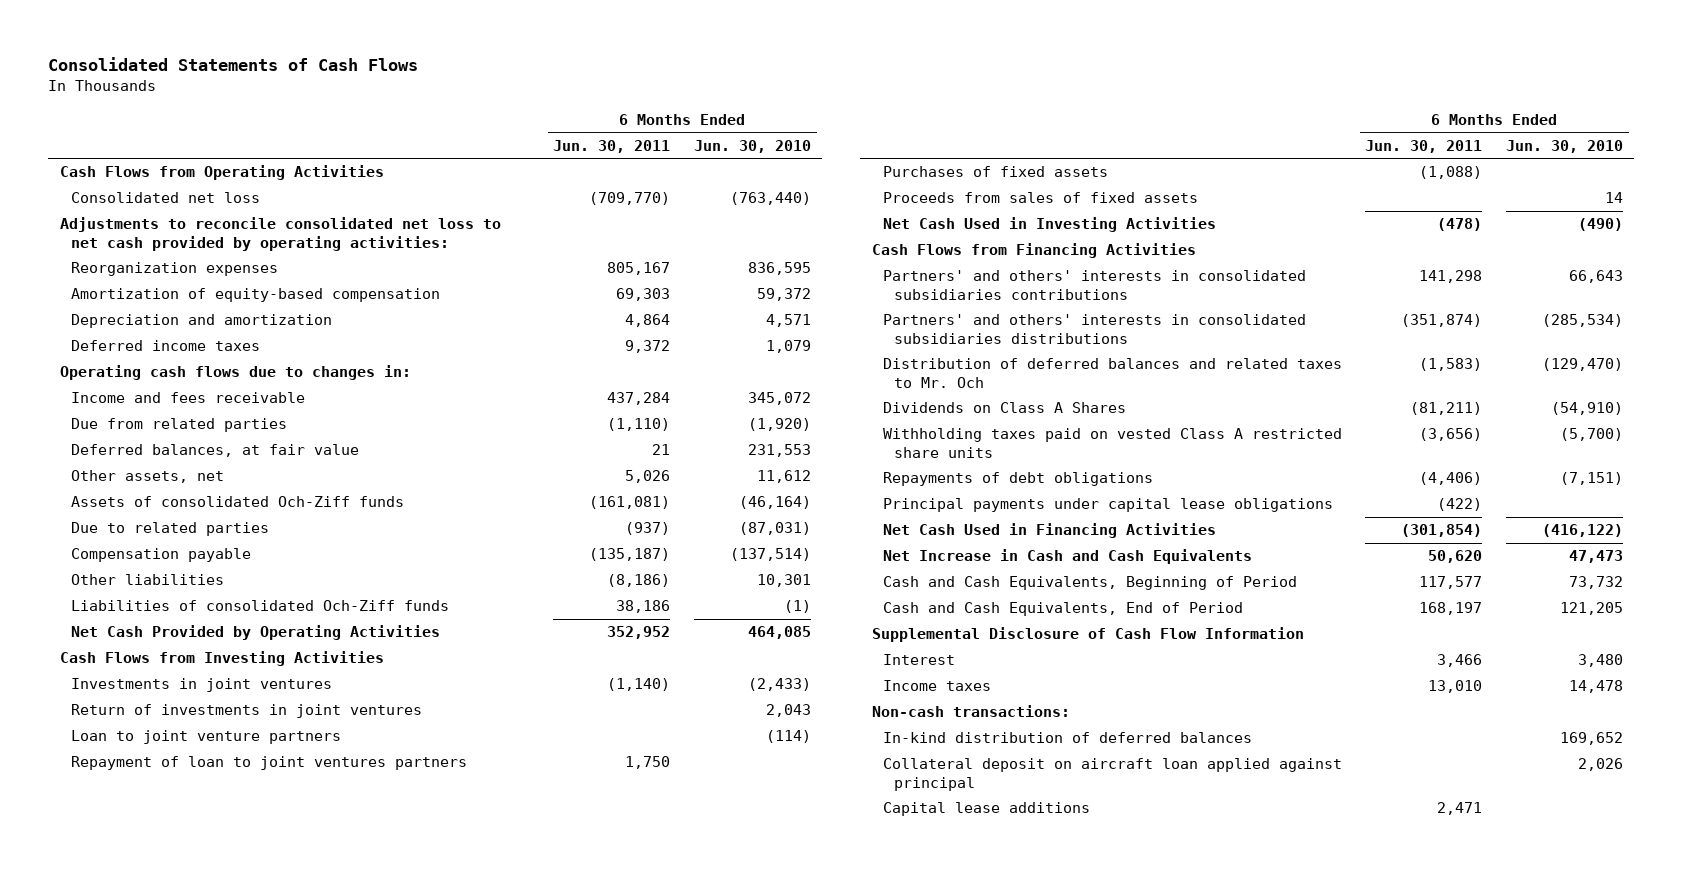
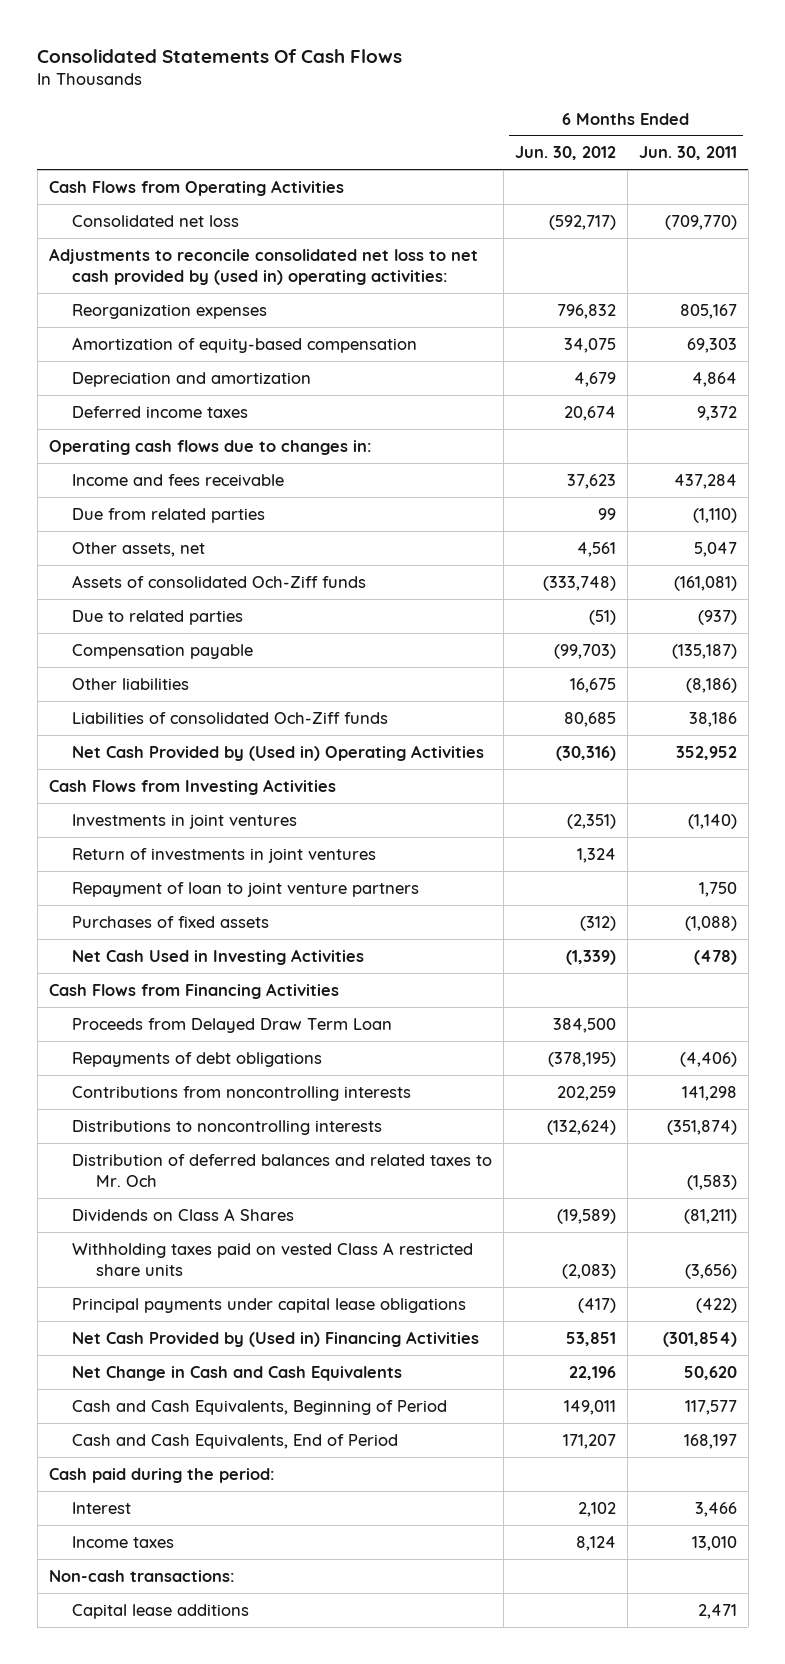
[47,57,418,72] Consolidated Statements of Cash Flows -> [37,48,403,63] Consolidated Statements Of Cash Flows
[693,139,811,153] Jun. 30, 2010 -> none
none -> [514,146,616,161] Jun. 30, 2012
[59,217,501,251] Adjustments to reconcile consolidated net loss to net cash provided by operating activities: -> [48,247,478,285] Adjustments to reconcile consolidated net loss to net cash provided by (used in) operating activities:
[71,444,360,458] Deferred balances, at fair value -> none
[625,470,671,484] 5,026 -> [693,541,737,557] 5,047
[71,625,441,641] Net Cash Provided by Operating Activities -> [72,744,485,761] Net Cash Provided by (Used in) Operating Activities
[71,730,342,745] Loan to joint venture partners -> none
[71,756,468,771] Repayment of loan to joint ventures partners -> [72,881,420,897] Repayment of loan to joint venture partners
[883,192,1199,204] Proceeds from sales of fixed assets -> none
none -> [72,1017,393,1033] Proceeds from Delayed Draw Term Loan
[883,472,1154,487] Repayments of debt obligations -> [72,1051,323,1067] Repayments of debt obligations
[883,270,1307,300] Partners' and others' interests in consolidated subsidiaries contributions -> [72,1085,412,1101] Contributions from noncontrolling interests
[883,314,1307,344] Partners' and others' interests in consolidated subsidiaries distributions -> [72,1119,383,1135] Distributions to noncontrolling interests
[883,523,1217,539] Net Cash Used in Financing Activities -> [72,1330,480,1347] Net Cash Provided by (Used in) Financing Activities
[883,549,1253,565] Net Increase in Cash and Cash Equivalents -> [72,1365,403,1381] Net Change in Cash and Cash Equivalents
[871,627,1304,643] Supplemental Disclosure of Cash Flow Information -> [48,1467,275,1483] Cash paid during the period:
[883,732,1253,744] In-kind distribution of deferred balances -> none
[883,758,1343,791] Collateral deposit on aircraft loan applied against principal -> none

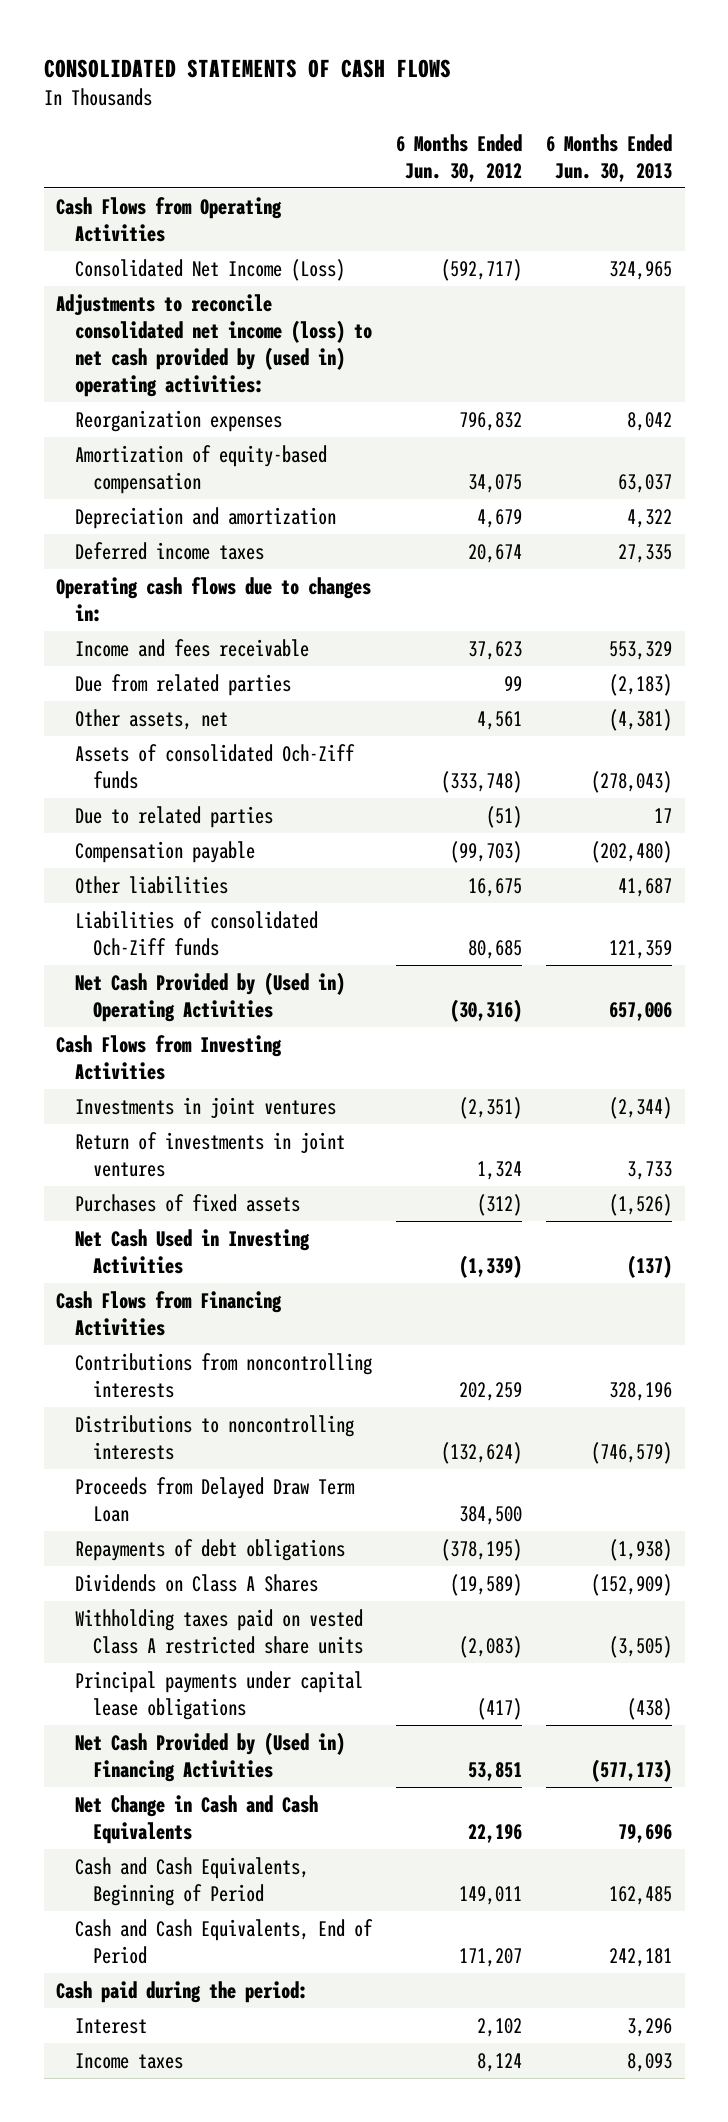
[37,48,403,63] Consolidated Statements Of Cash Flows -> [43,58,451,78] CONSOLIDATED STATEMENTS OF CASH FLOWS
[638,146,737,161] Jun. 30, 2011 -> none
none -> [546,133,673,183] 6 Months Ended Jun. 30, 2013
[72,214,240,227] Consolidated net loss -> [74,258,345,281] Consolidated Net Income (Loss)
[48,247,478,285] Adjustments to reconcile consolidated net loss to net cash provided by (used in) operating activities: -> [55,293,372,397] Adjustments to reconcile consolidated net income (loss) to net cash provided by (used in) operating activities:
[72,881,420,897] Repayment of loan to joint venture partners -> none
[72,1153,493,1187] Distribution of deferred balances and related taxes to Mr. Och -> none
[72,1017,393,1033] Proceeds from Delayed Draw Term Loan -> [74,1476,355,1522] Proceeds from Delayed Draw Term Loan
[72,1051,323,1067] Repayments of debt obligations -> [74,1538,345,1561] Repayments of debt obligations
[48,1569,235,1582] Non-cash transactions: -> none
[72,1603,250,1619] Capital lease additions -> none

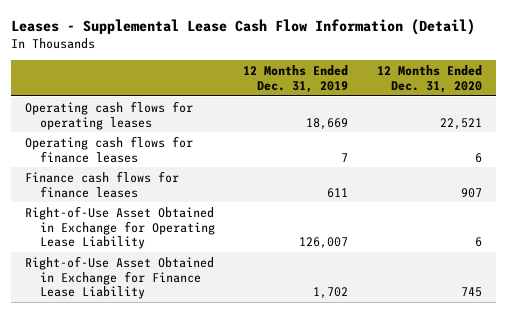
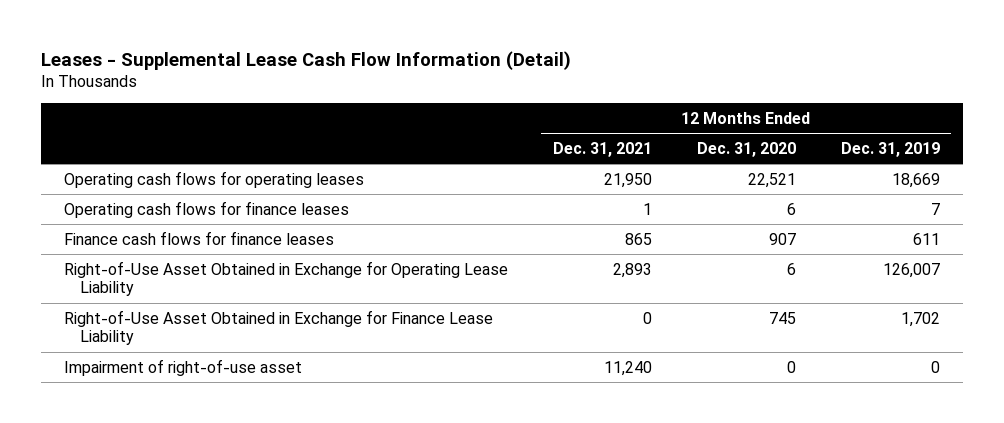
none -> [552,142,652,158] Dec. 31, 2021
none -> [63,358,302,376] Impairment of right-of-use asset

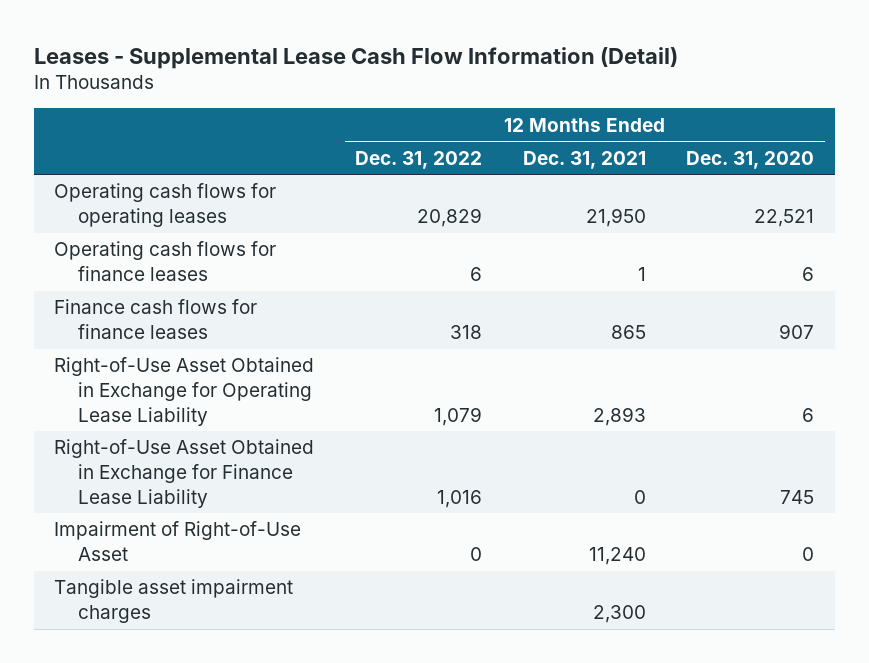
[840,142,940,158] Dec. 31, 2019 -> none
none -> [354,150,482,169] Dec. 31, 2022
[63,358,302,376] Impairment of right-of-use asset -> [54,521,302,562] Impairment of Right-of-Use Asset
none -> [54,579,294,624] Tangible asset impairment charges

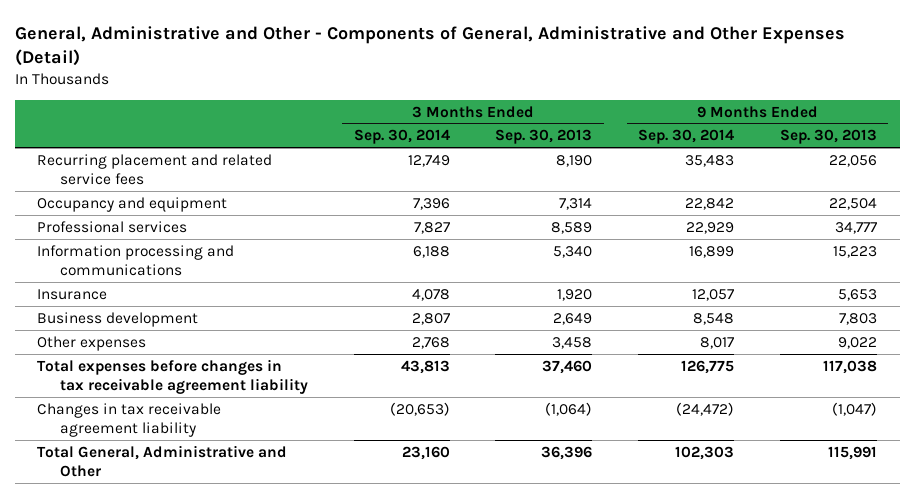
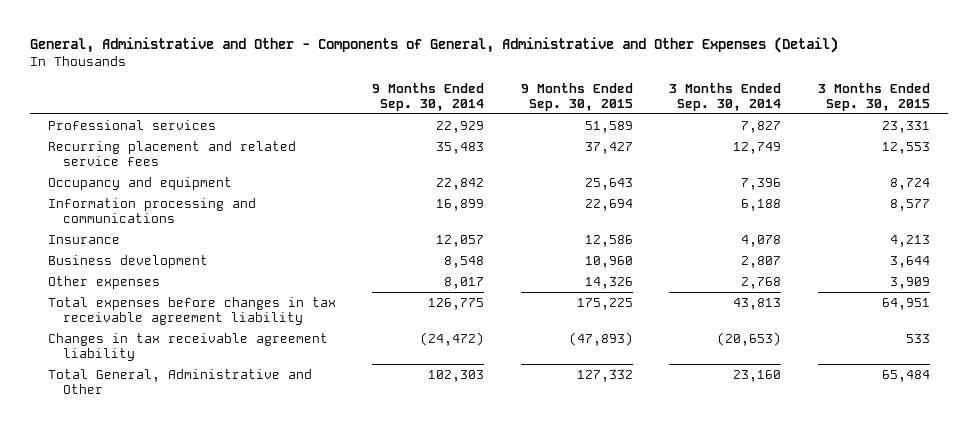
[495,129,593,145] Sep. 30, 2013 -> none
[779,129,877,145] Sep. 30, 2013 -> none
none -> [520,82,633,111] 9 Months Ended Sep. 30, 2015
none -> [817,82,930,111] 3 Months Ended Sep. 30, 2015
[37,220,188,233] Professional services -> [47,119,216,130] Professional services

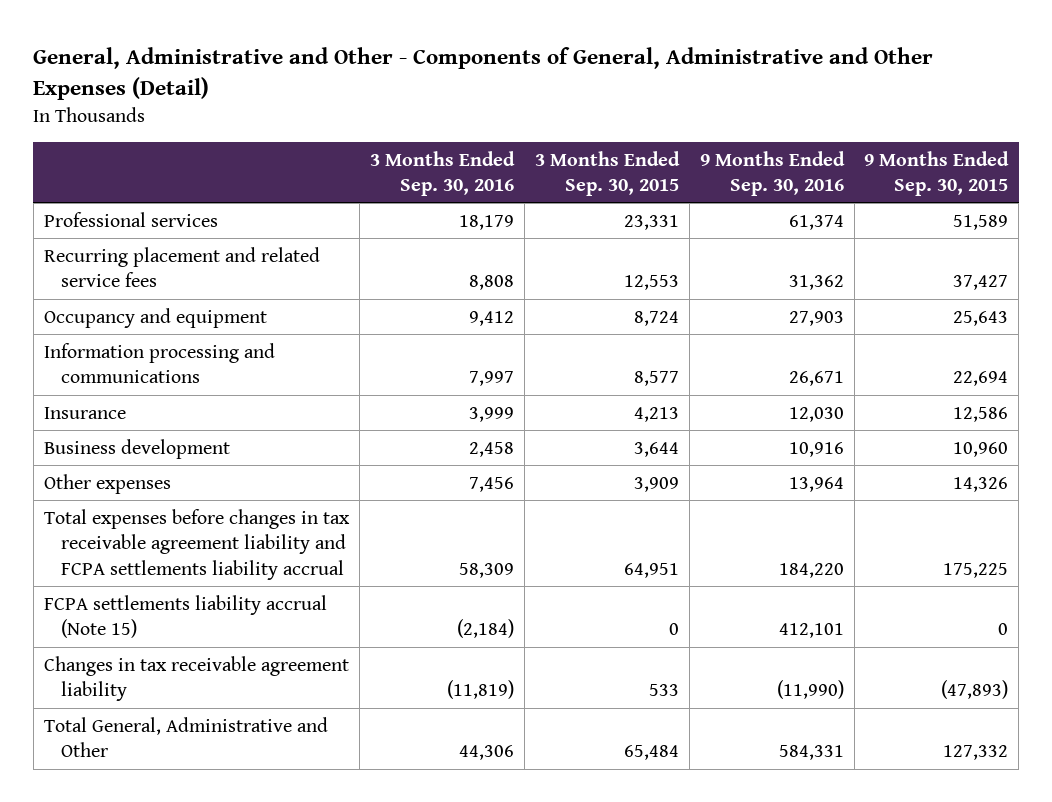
[372,82,485,111] 9 Months Ended Sep. 30, 2014 -> none
[669,82,782,111] 3 Months Ended Sep. 30, 2014 -> none
none -> [369,150,515,197] 3 Months Ended Sep. 30, 2016
none -> [699,150,845,197] 9 Months Ended Sep. 30, 2016
[47,296,336,325] Total expenses before changes in tax receivable agreement liability -> [43,508,350,580] Total expenses before changes in tax receivable agreement liability and FCPA settlements liability accrual
none -> [43,594,327,639] FCPA settlements liability accrual (Note 15)

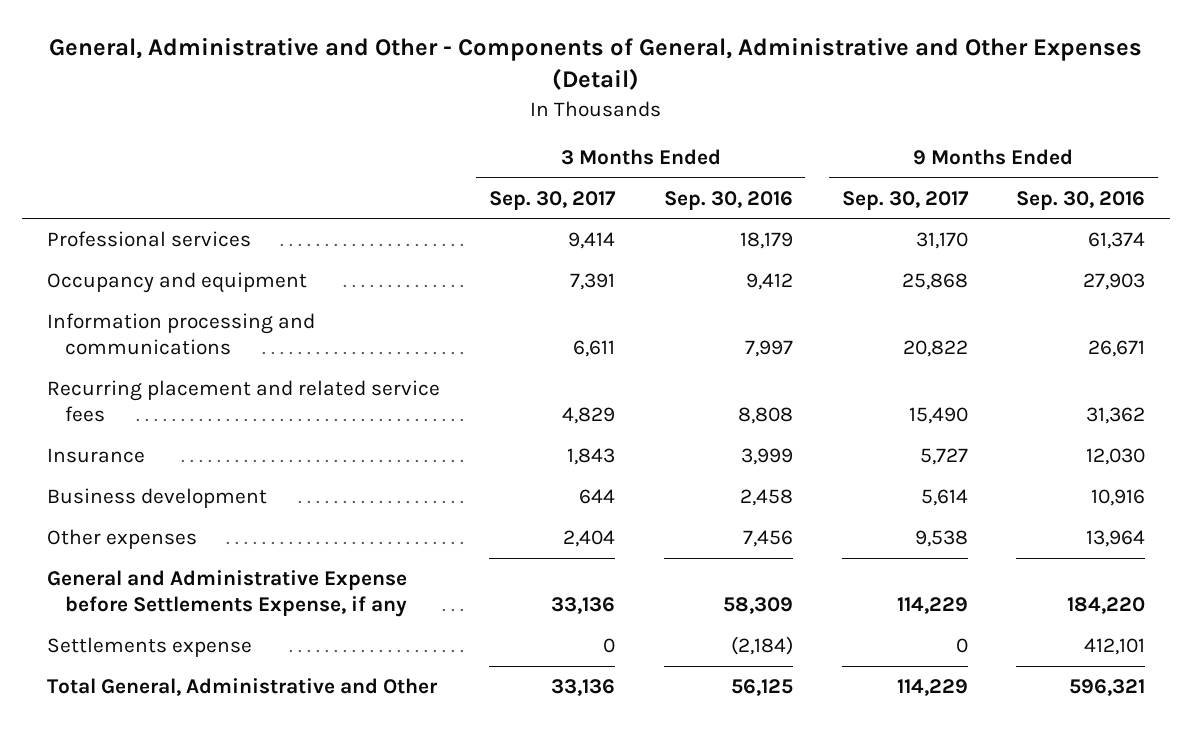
[534,150,680,197] 3 Months Ended Sep. 30, 2015 -> none
[864,150,1010,197] 9 Months Ended Sep. 30, 2015 -> none
none -> [488,190,616,210] Sep. 30, 2017
none -> [841,190,969,210] Sep. 30, 2017
[43,246,320,288] Recurring placement and related service fees -> [46,380,440,423] Recurring placement and related service fees
[43,655,349,702] Changes in tax receivable agreement liability -> none
[43,508,350,580] Total expenses before changes in tax receivable agreement liability and FCPA settlements liability accrual -> [46,570,407,618] General and Administrative Expense before Settlements Expense, if any
[43,594,327,639] FCPA settlements liability accrual (Note 15) -> [46,637,252,658] Settlements expense
[458,745,514,761] 44,306 -> [730,679,793,697] 56,125
[778,745,844,761] 584,331 -> [1069,679,1146,697] 596,321

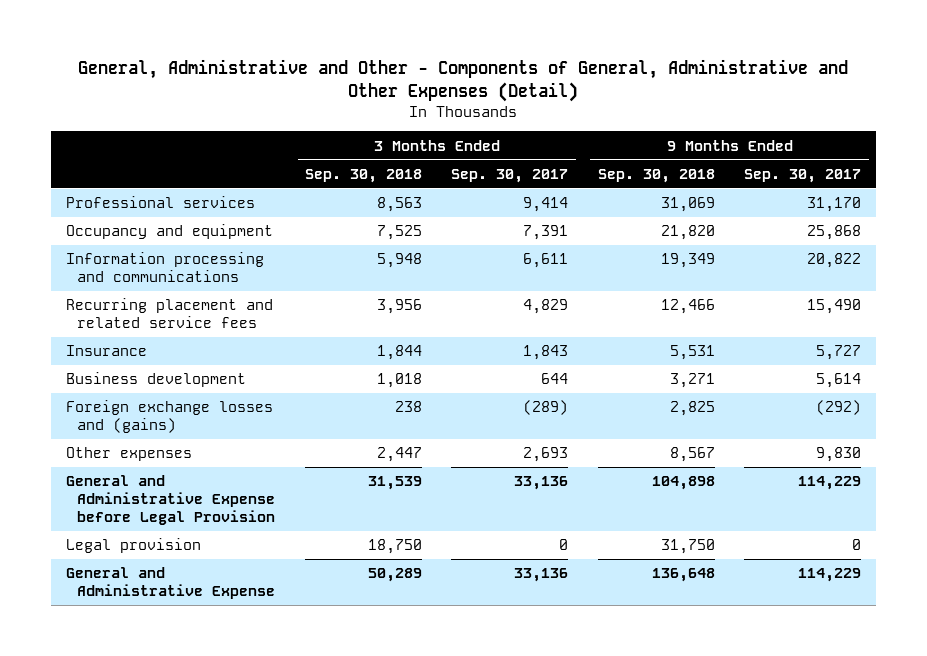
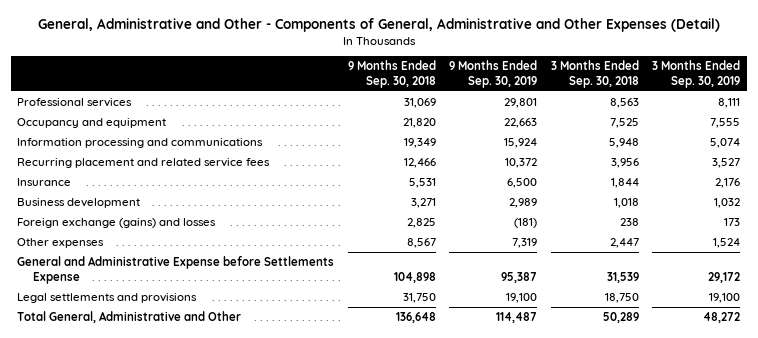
[451,168,569,183] Sep. 30, 2017 -> none
[744,168,862,183] Sep. 30, 2017 -> none
none -> [449,60,538,89] 9 Months Ended Sep. 30, 2019
none -> [652,60,741,89] 3 Months Ended Sep. 30, 2019
[65,400,273,434] Foreign exchange losses and (gains) -> [17,217,217,228] Foreign exchange (gains) and losses
[65,475,276,526] General and Administrative Expense before Legal Provision -> [17,255,335,285] General and Administrative Expense before Settlements Expense
[65,538,201,554] Legal provision -> [17,292,198,303] Legal settlements and provisions
[65,567,276,600] General and Administrative Expense -> [17,310,242,323] Total General, Administrative and Other

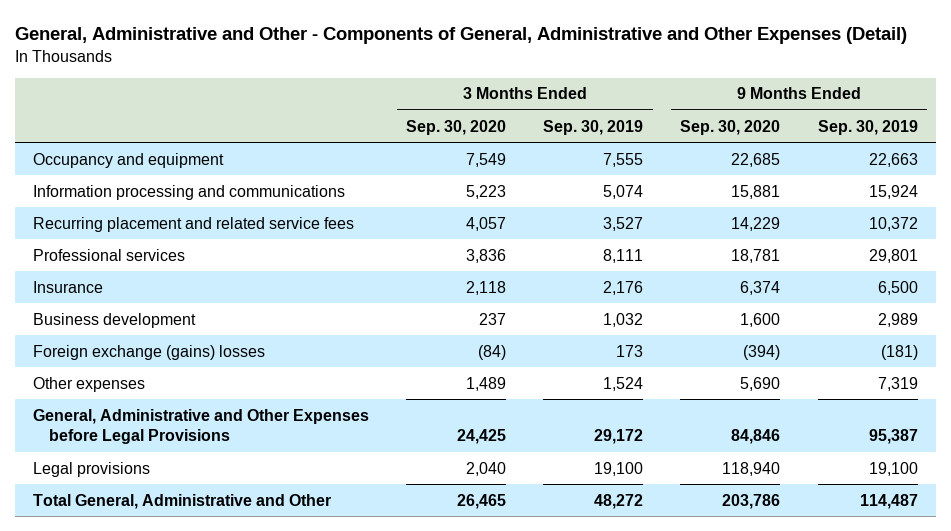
[347,60,436,89] 9 Months Ended Sep. 30, 2018 -> none
[550,60,639,89] 3 Months Ended Sep. 30, 2018 -> none
none -> [406,119,507,135] Sep. 30, 2020
none -> [680,119,781,135] Sep. 30, 2020
[17,97,133,107] Professional services -> [33,248,186,261] Professional services
[17,217,217,228] Foreign exchange (gains) and losses -> [33,344,266,360] Foreign exchange (gains) losses
[17,255,335,285] General and Administrative Expense before Settlements Expense -> [33,408,370,444] General, Administrative and Other Expenses before Legal Provisions
[17,292,198,303] Legal settlements and provisions -> [33,461,151,477] Legal provisions

